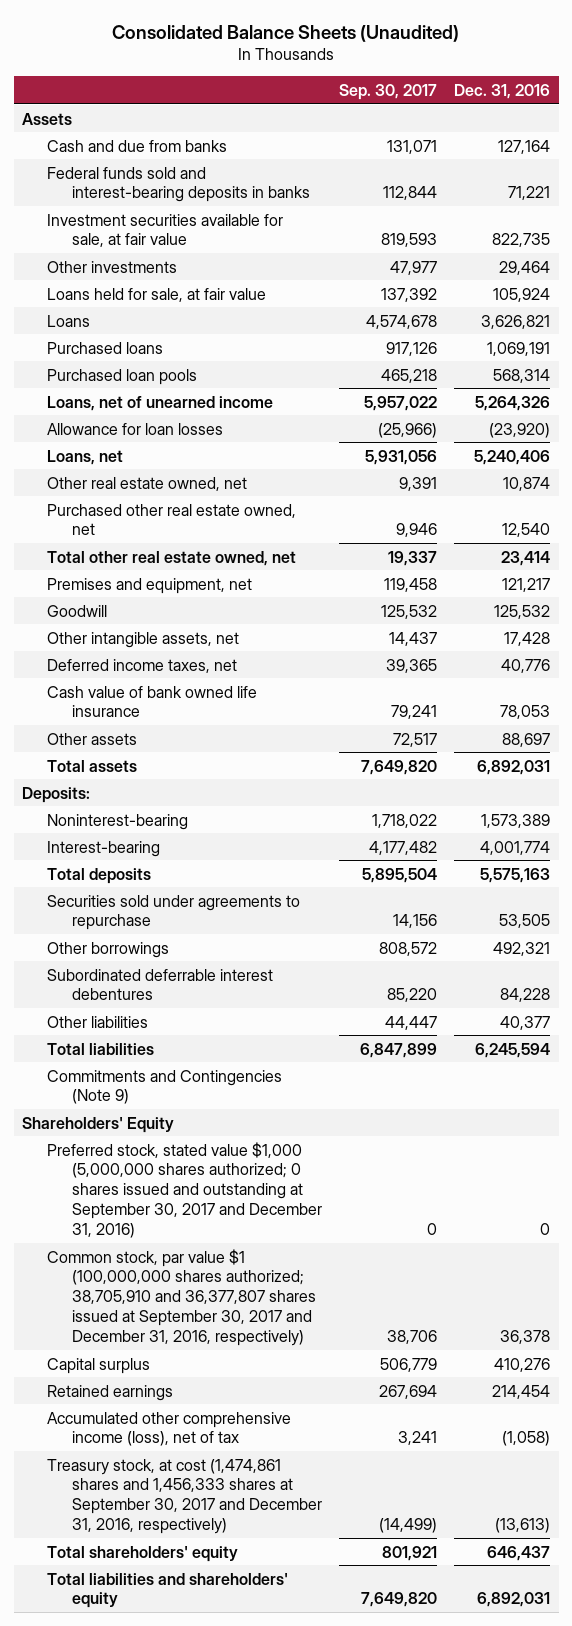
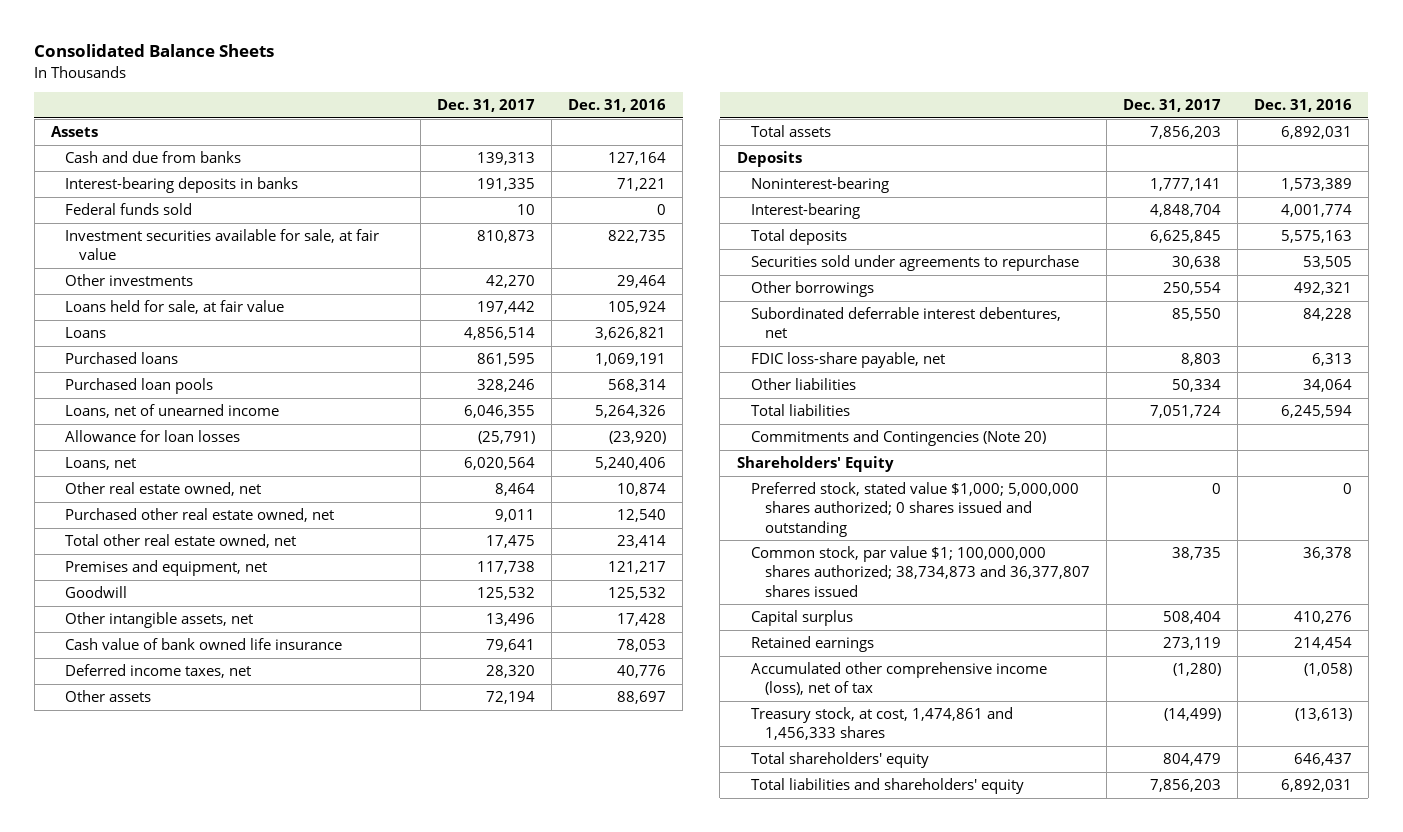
[112,24,460,42] Consolidated Balance Sheets (Unaudited) -> [34,44,275,58] Consolidated Balance Sheets
[338,83,437,100] Sep. 30, 2017 -> none
none -> [437,99,536,113] Dec. 31, 2017
none -> [65,177,299,194] Interest-bearing deposits in banks
[47,166,310,203] Federal funds sold and interest-bearing deposits in banks -> [65,203,193,216] Federal funds sold
[507,186,550,201] 71,221 -> [657,204,667,216] 0
[47,658,238,673] Deferred income taxes, net -> [65,664,252,679] Deferred income taxes, net
[22,786,91,803] Deposits: -> [736,151,802,168] Deposits
[47,968,274,1001] Subordinated deferrable interest debentures -> [750,307,1061,339] Subordinated deferrable interest debentures, net
none -> [750,352,945,369] FDIC loss-share payable, net
[499,1015,550,1030] 40,377 -> [1302,379,1352,393] 34,064
[47,1069,283,1105] Commitments and Contingencies (Note 9) -> [750,430,1046,447] Commitments and Contingencies (Note 20)
[47,1141,322,1238] Preferred stock, stated value $1,000 (5,000,000 shares authorized; 0 shares issued and outstanding at September 30, 2017 and December 31, 2016) -> [750,482,1079,537] Preferred stock, stated value $1,000; 5,000,000 shares authorized; 0 shares issued and outstanding
[47,1248,316,1346] Common stock, par value $1 (100,000,000 shares authorized; 38,705,910 and 36,377,807 shares issued at September 30, 2017 and December 31, 2016, respectively) -> [750,546,1090,597] Common stock, par value $1; 100,000,000 shares authorized; 38,734,873 and 36,377,807 shares issued
[47,1458,322,1534] Treasury stock, at cost (1,474,861 shares and 1,456,333 shares at September 30, 2017 and December 31, 2016, respectively) -> [750,707,1013,741] Treasury stock, at cost, 1,474,861 and 1,456,333 shares

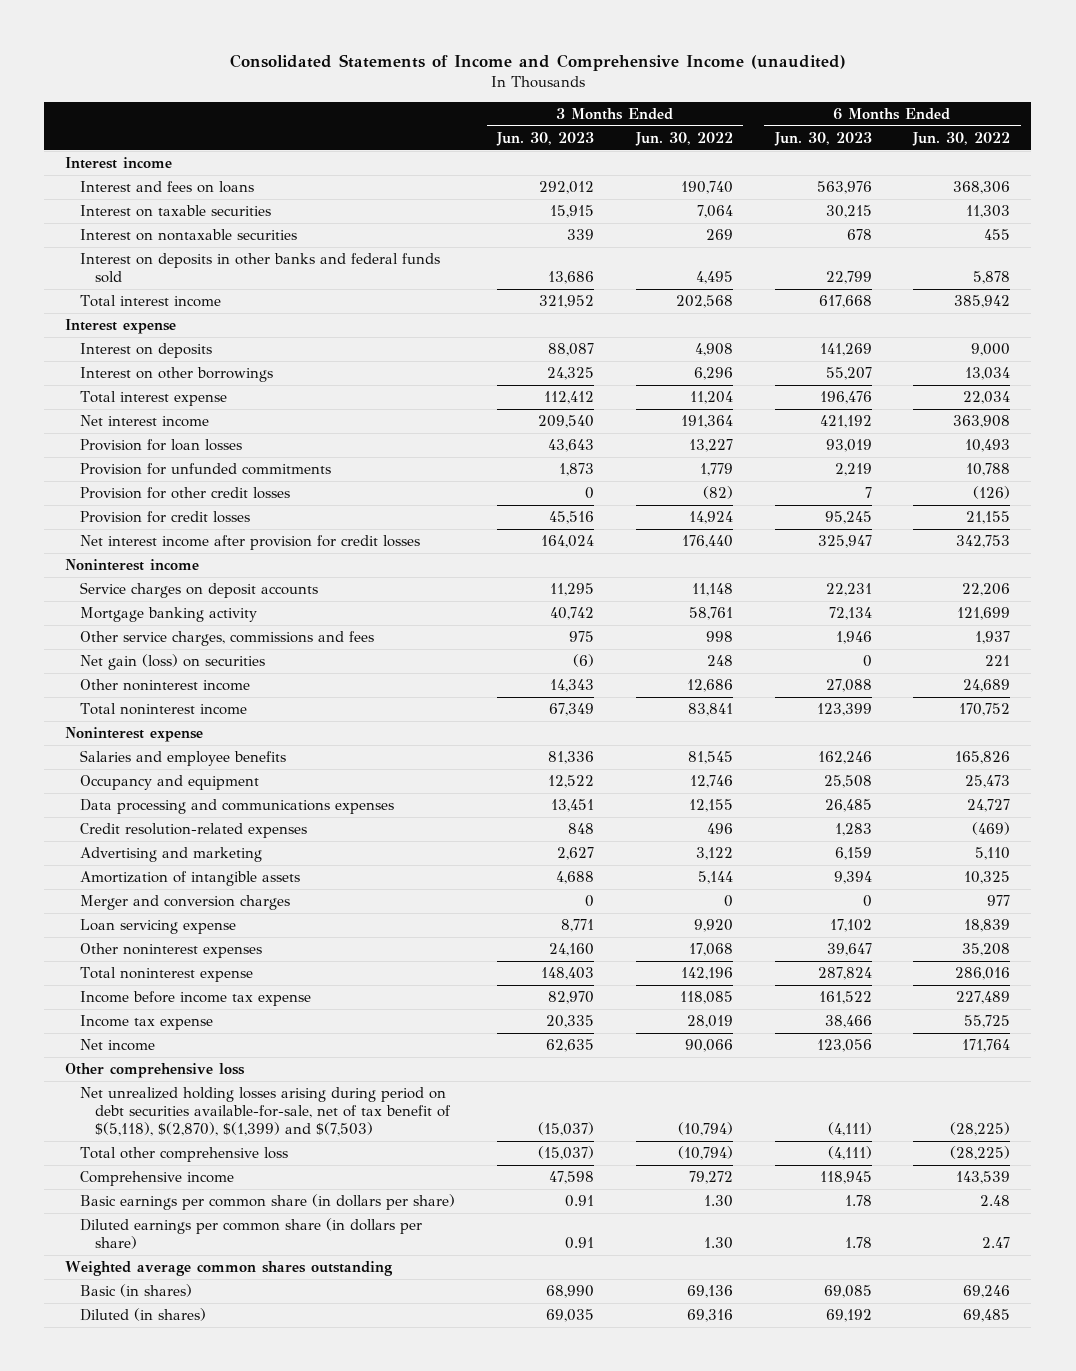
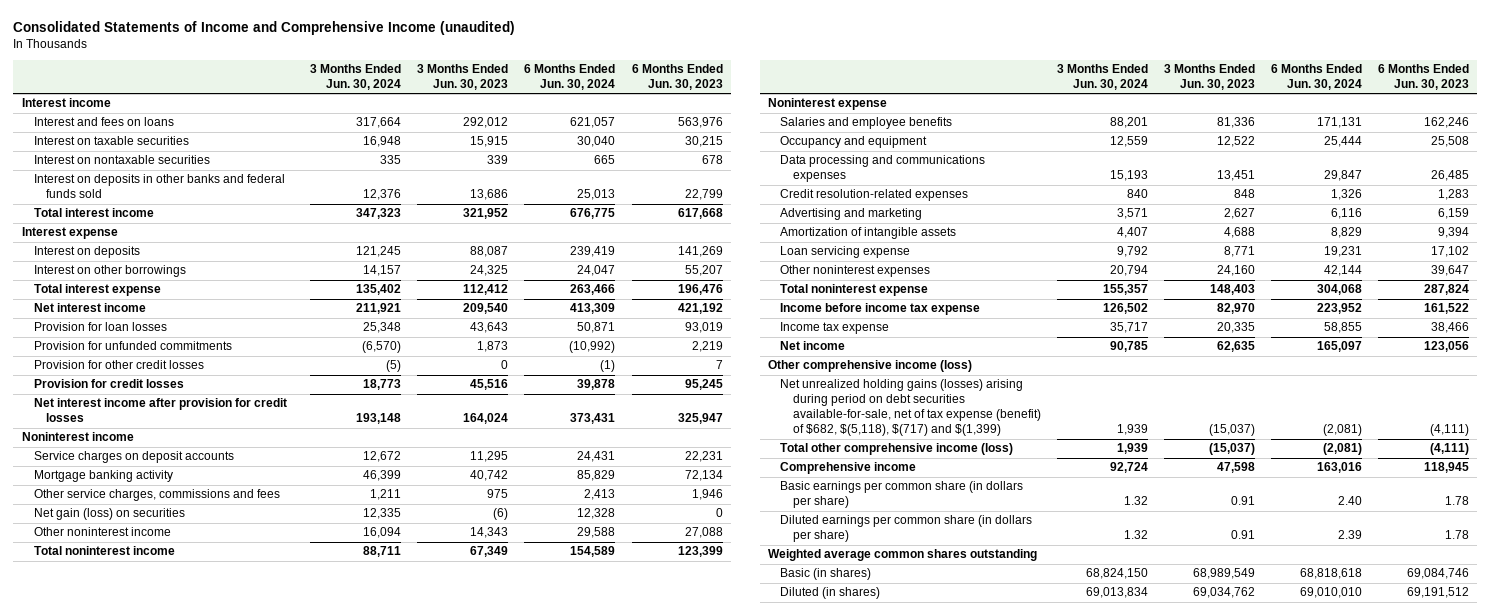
[634,131,733,146] Jun. 30, 2022 -> none
[912,131,1011,146] Jun. 30, 2022 -> none
none -> [310,64,402,90] 3 Months Ended Jun. 30, 2024
none -> [524,64,616,90] 6 Months Ended Jun. 30, 2024
[80,894,291,910] Merger and conversion charges -> none
[65,1062,246,1078] Other comprehensive loss -> [768,360,973,373] Other comprehensive income (loss)
[80,1086,452,1137] Net unrealized holding losses arising during period on debt securities available-for-sale, net of tax benefit of $(5,118), $(2,870), $(1,399) and $(7,503) -> [780,379,1041,437] Net unrealized holding gains (losses) arising during period on debt securities available-for-sale, net of tax expense (benefit) of $682, $(5,118), $(717) and $(1,399)
[80,1146,289,1162] Total other comprehensive loss -> [780,443,1014,456] Total other comprehensive income (loss)
[545,1284,594,1298] 68,990 -> [1193,568,1256,580] 68,989,549
[823,1284,872,1298] 69,085 -> [1407,568,1470,580] 69,084,746
[545,1308,594,1322] 69,035 -> [1193,587,1256,599] 69,034,762
[825,1308,872,1322] 69,192 -> [1407,587,1470,599] 69,191,512

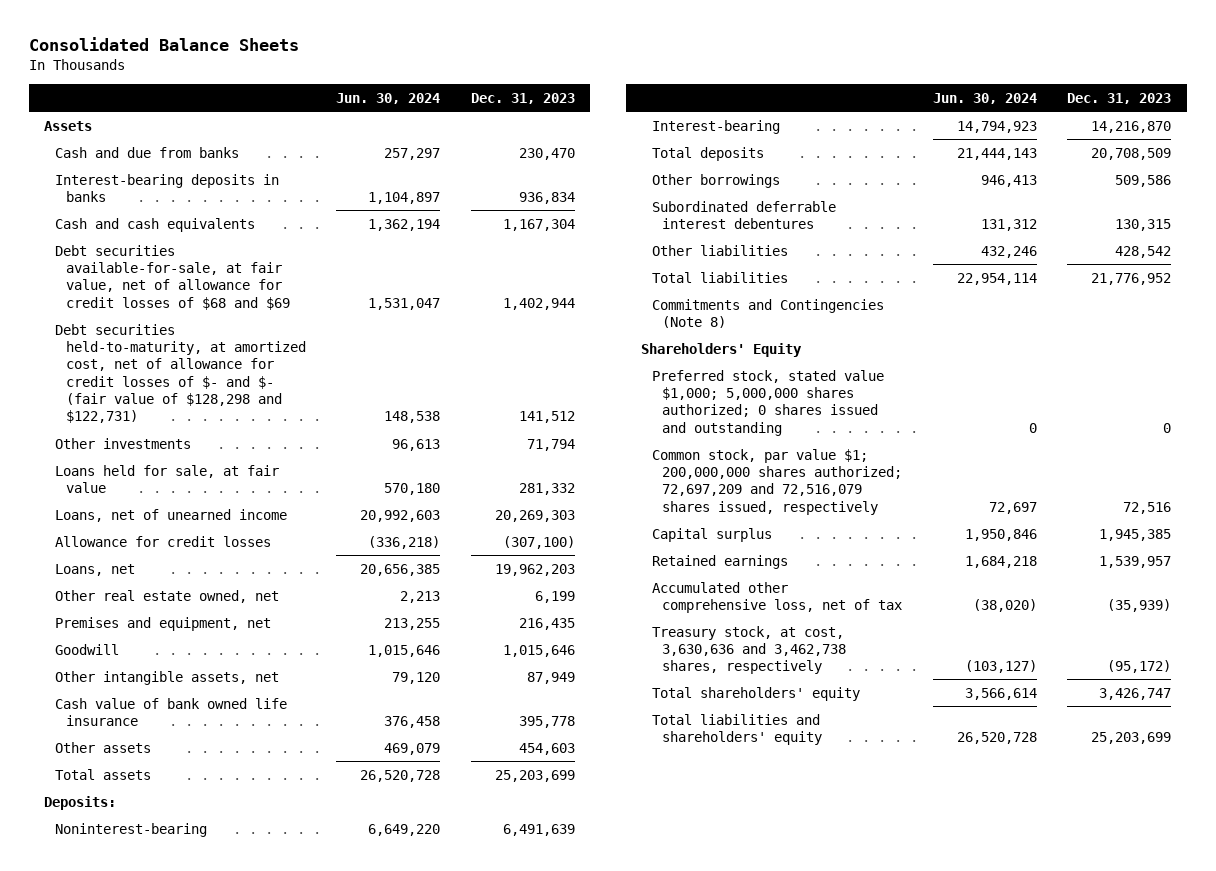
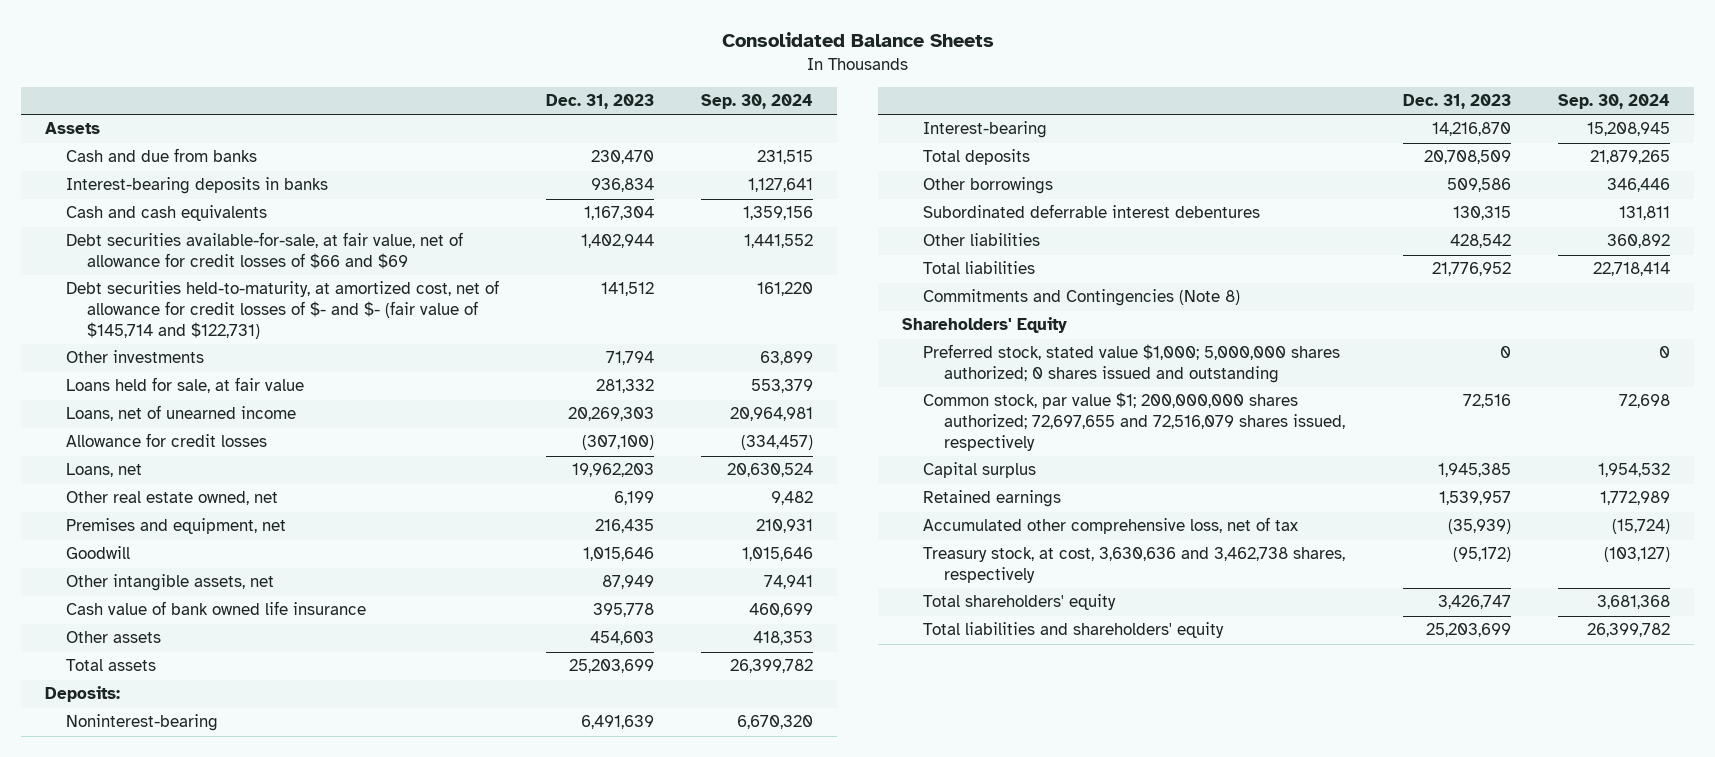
[336,92,441,104] Jun. 30, 2024 -> none
none -> [701,93,814,109] Sep. 30, 2024
[55,244,290,310] Debt securities available-for-sale, at fair value, net of allowance for credit losses of $68 and $69 -> [65,232,463,270] Debt securities available-for-sale, at fair value, net of allowance for credit losses of $66 and $69
[55,323,306,424] Debt securities held-to-maturity, at amortized cost, net of allowance for credit losses of $- and $- (fair value of $128,298 and $122,731) -> [65,280,499,340] Debt securities held-to-maturity, at amortized cost, net of allowance for credit losses of $- and $- (fair value of $145,714 and $122,731)
[651,448,903,515] Common stock, par value $1; 200,000,000 shares authorized; 72,697,209 and 72,516,079 shares issued, respectively -> [923,392,1346,452] Common stock, par value $1; 200,000,000 shares authorized; 72,697,655 and 72,516,079 shares issued, respectively

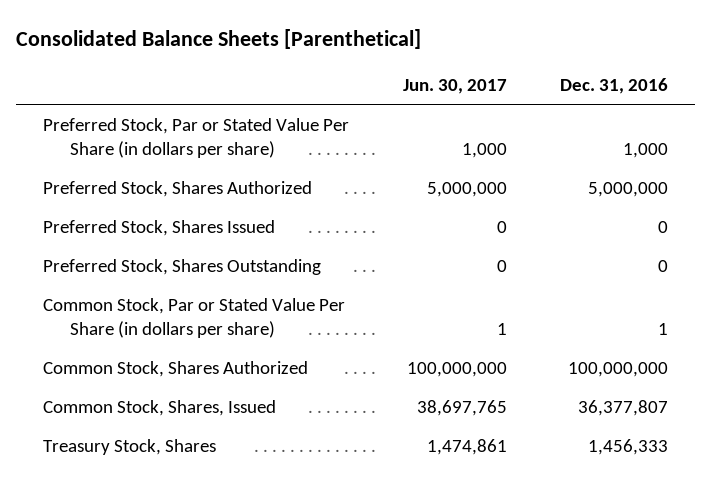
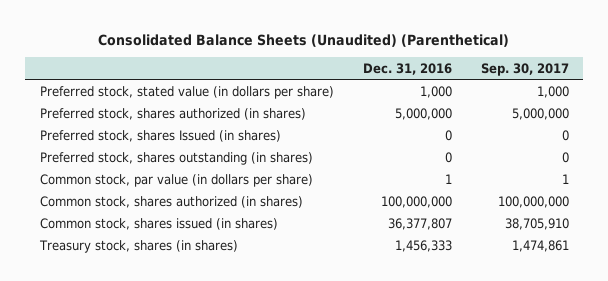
[16,29,422,50] Consolidated Balance Sheets [Parenthetical] -> [98,33,510,47] Consolidated Balance Sheets (Unaudited) (Parenthetical)
[402,79,507,95] Jun. 30, 2017 -> none
none -> [480,62,569,76] Sep. 30, 2017
[43,117,350,159] Preferred Stock, Par or Stated Value Per Share (in dollars per share) -> [39,85,334,99] Preferred stock, stated value (in dollars per share)
[43,180,313,197] Preferred Stock, Shares Authorized -> [39,107,306,120] Preferred stock, shares authorized (in shares)
[43,219,276,236] Preferred Stock, Shares Issued -> [39,129,281,142] Preferred stock, shares Issued (in shares)
[43,258,322,275] Preferred Stock, Shares Outstanding -> [39,151,313,165] Preferred stock, shares outstanding (in shares)
[43,297,346,339] Common Stock, Par or Stated Value Per Share (in dollars per share) -> [39,173,313,187] Common stock, par value (in dollars per share)
[43,360,309,377] Common Stock, Shares Authorized -> [39,195,303,208] Common stock, shares authorized (in shares)
[43,399,277,416] Common Stock, Shares, Issued -> [39,217,278,230] Common stock, shares issued (in shares)
[43,438,217,455] Treasury Stock, Shares -> [38,239,238,253] Treasury stock, shares (in shares)

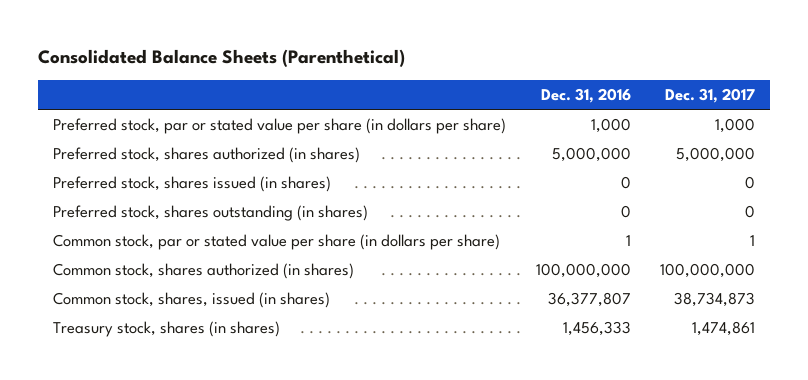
[98,33,510,47] Consolidated Balance Sheets (Unaudited) (Parenthetical) -> [37,49,405,68] Consolidated Balance Sheets (Parenthetical)
[480,62,569,76] Sep. 30, 2017 -> none
none -> [665,87,756,103] Dec. 31, 2017
[39,85,334,99] Preferred stock, stated value (in dollars per share) -> [52,118,506,135] Preferred stock, par or stated value per share (in dollars per share)
[39,129,281,142] Preferred stock, shares Issued (in shares) -> [52,176,331,193] Preferred stock, shares issued (in shares)
[39,173,313,187] Common stock, par value (in dollars per share) -> [52,234,500,251] Common stock, par or stated value per share (in dollars per share)
[39,217,278,230] Common stock, shares issued (in shares) -> [52,292,330,309] Common stock, shares, issued (in shares)

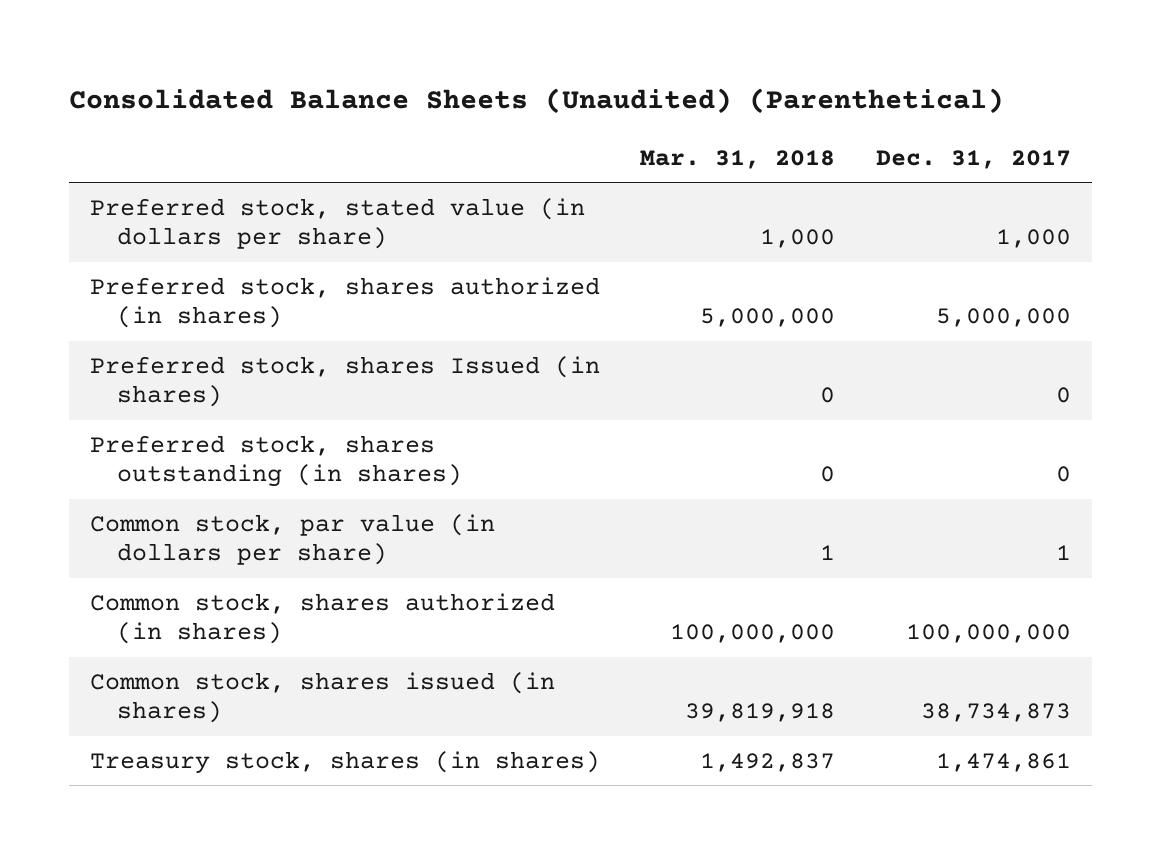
[37,49,405,68] Consolidated Balance Sheets (Parenthetical) -> [69,87,1005,114] Consolidated Balance Sheets (Unaudited) (Parenthetical)
[540,87,631,103] Dec. 31, 2016 -> none
none -> [640,149,836,169] Mar. 31, 2018
[52,118,506,135] Preferred stock, par or stated value per share (in dollars per share) -> [89,197,585,250] Preferred stock, stated value (in dollars per share)
[52,176,331,193] Preferred stock, shares issued (in shares) -> [89,355,600,408] Preferred stock, shares Issued (in shares)
[52,234,500,251] Common stock, par or stated value per share (in dollars per share) -> [89,513,495,566] Common stock, par value (in dollars per share)
[52,292,330,309] Common stock, shares, issued (in shares) -> [89,671,555,724] Common stock, shares issued (in shares)

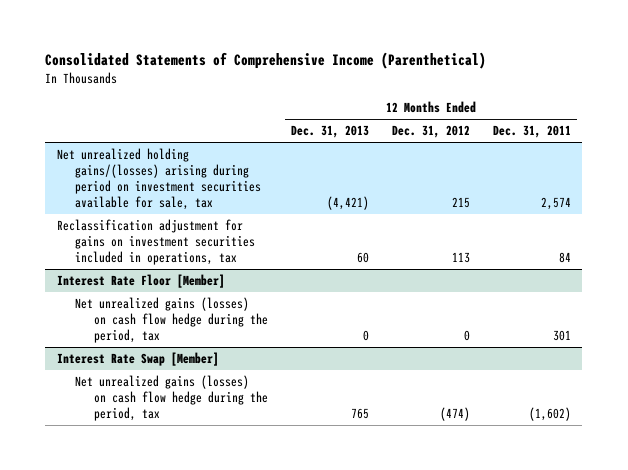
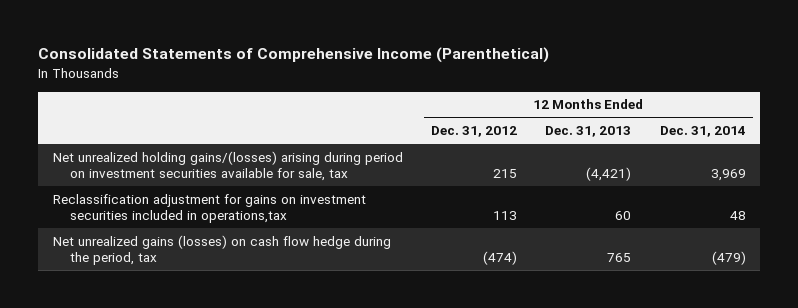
[492,125,571,139] Dec. 31, 2011 -> none
none -> [659,126,746,138] Dec. 31, 2014
[56,274,225,289] Interest Rate Floor [Member] -> none
[75,297,268,344] Net unrealized gains (losses) on cash flow hedge during the period, tax -> none
[56,352,219,367] Interest Rate Swap [Member] -> none
[56,219,256,266] Reclassification adjustment for gains on investment securities included in operations, tax -> [52,193,366,224] Reclassification adjustment for gains on investment securities included in operations,tax

